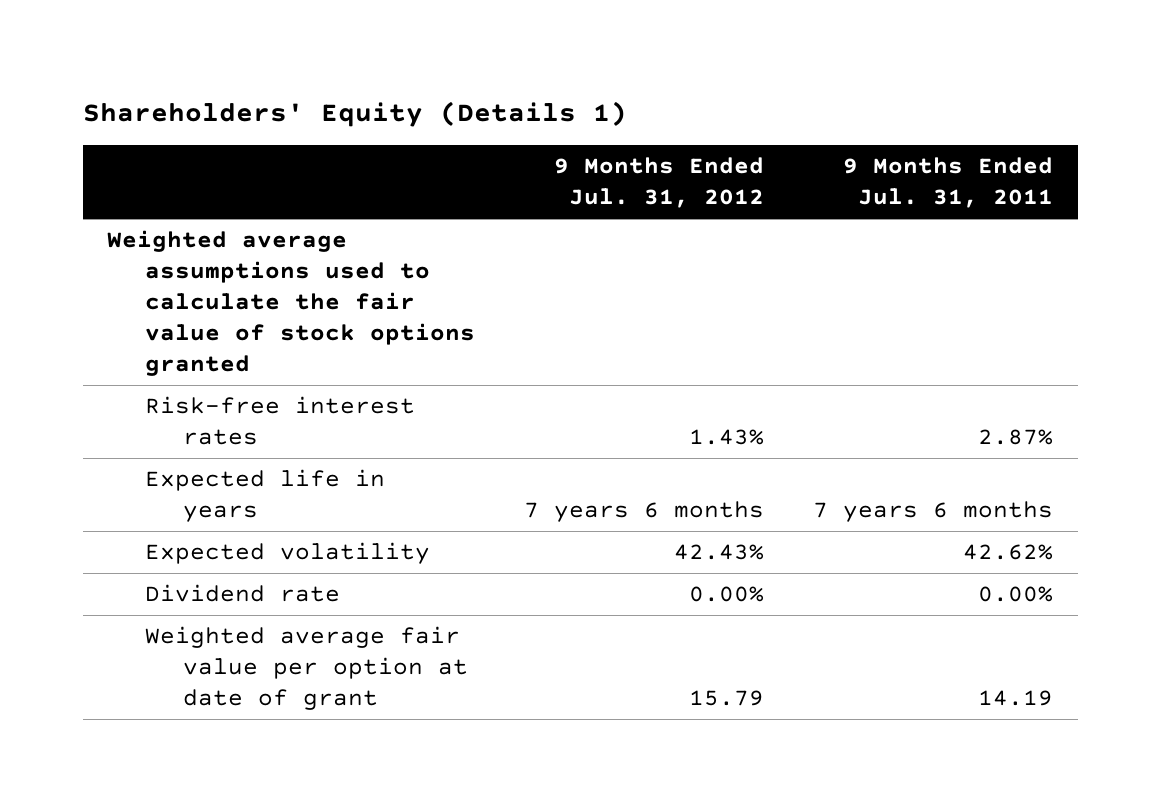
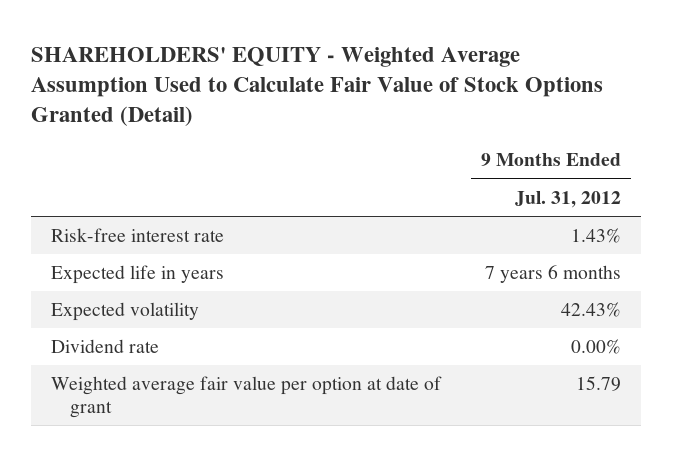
[82,100,627,127] Shareholders' Equity (Details 1) -> [31,46,604,126] SHAREHOLDERS' EQUITY - Weighted Average Assumption Used to Calculate Fair Value of Stock Options Granted (Detail)
[843,157,1054,209] 9 Months Ended Jul. 31, 2011 -> none
[107,230,476,376] Weighted average assumptions used to calculate the fair value of stock options granted -> none
[145,396,416,446] Risk-free interest rates -> [51,228,225,243] Risk-free interest rate

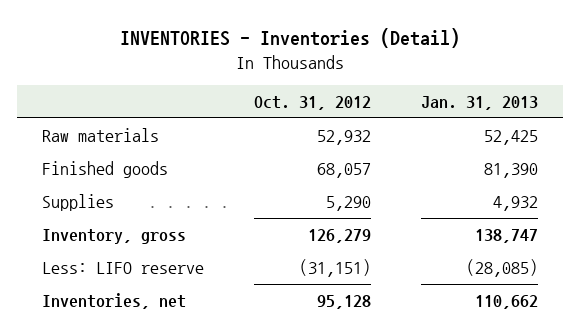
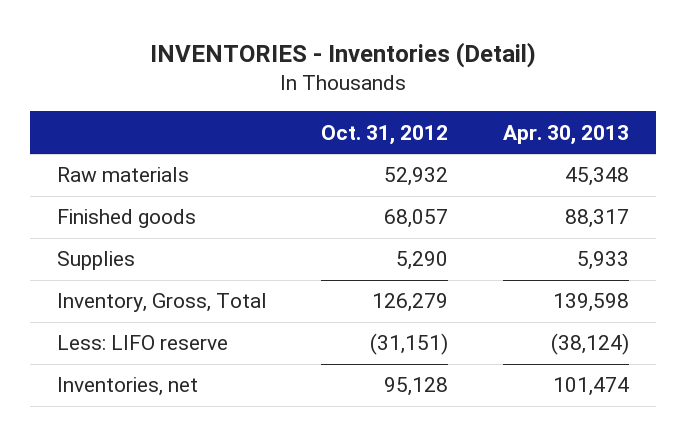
[421,95,539,110] Jan. 31, 2013 -> none
none -> [502,124,629,145] Apr. 30, 2013
[42,228,187,244] Inventory, gross -> [56,293,267,313] Inventory, Gross, Total

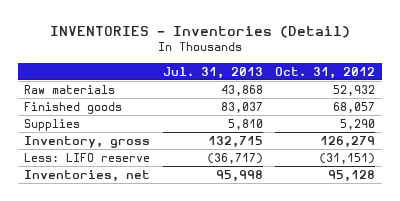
[502,124,629,145] Apr. 30, 2013 -> none
none -> [162,66,263,79] Jul. 31, 2013
[56,293,267,313] Inventory, Gross, Total -> [24,135,151,148] Inventory, gross

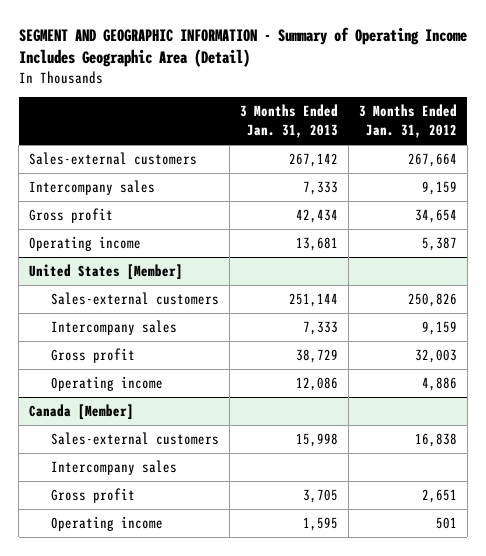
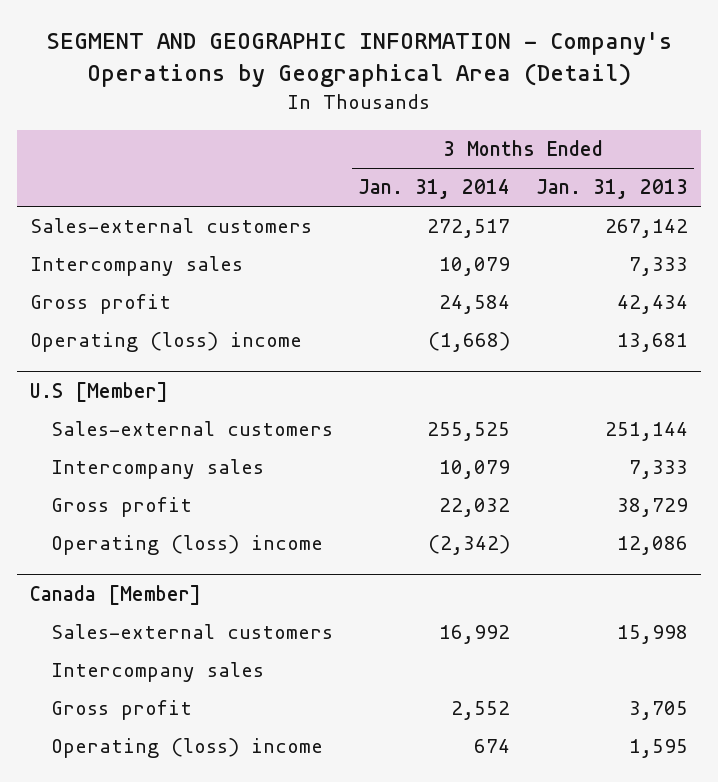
[18,27,467,68] SEGMENT AND GEOGRAPHIC INFORMATION - Summary of Operating Income Includes Geographic Area (Detail) -> [46,32,673,88] SEGMENT AND GEOGRAPHIC INFORMATION - Company's Operations by Geographical Area (Detail)
[359,104,458,139] 3 Months Ended Jan. 31, 2012 -> none
none -> [358,179,511,200] Jan. 31, 2014
[29,264,184,281] United States [Member] -> none
[29,236,142,252] Operating income -> [30,332,303,353] Operating (loss) income
none -> [30,381,169,402] U.S [Member]
[51,376,164,392] Operating income -> [50,535,323,556] Operating (loss) income
[51,516,164,532] Operating income -> [50,738,323,759] Operating (loss) income

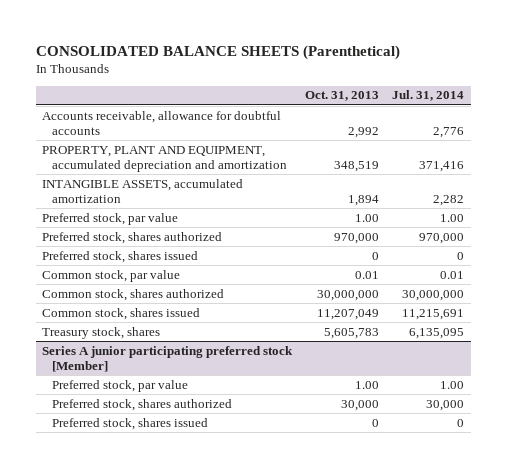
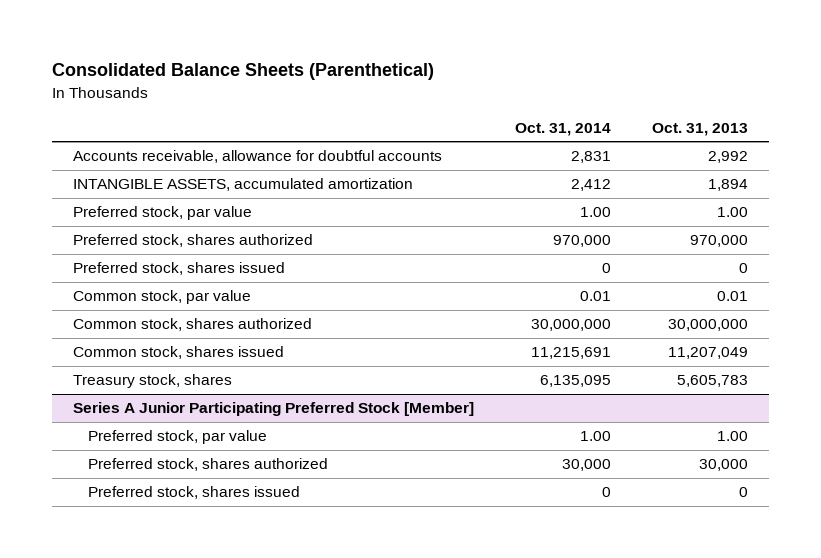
[35,44,400,60] CONSOLIDATED BALANCE SHEETS (Parenthetical) -> [51,63,434,81] Consolidated Balance Sheets (Parenthetical)
[392,90,465,102] Jul. 31, 2014 -> none
none -> [514,122,611,136] Oct. 31, 2014
[42,145,287,172] PROPERTY, PLANT AND EQUIPMENT, accumulated depreciation and amortization -> none
[42,345,294,372] Series A junior participating preferred stock [Member] -> [72,402,474,417] Series A Junior Participating Preferred Stock [Member]

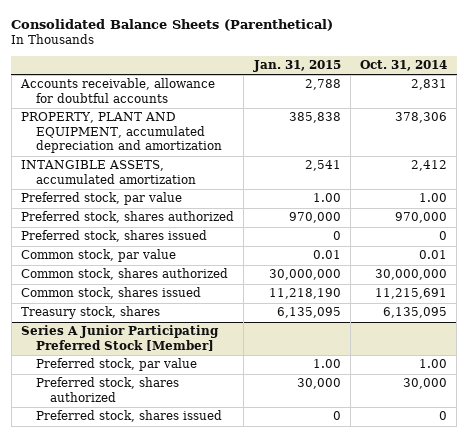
[652,122,749,136] Oct. 31, 2013 -> none
none -> [252,59,341,72] Jan. 31, 2015
none -> [21,112,222,154] PROPERTY, PLANT AND EQUIPMENT, accumulated depreciation and amortization

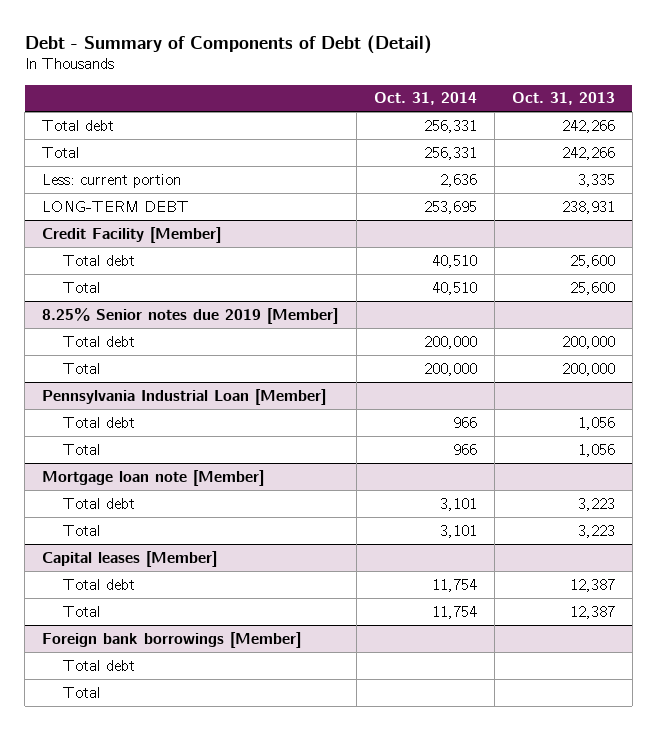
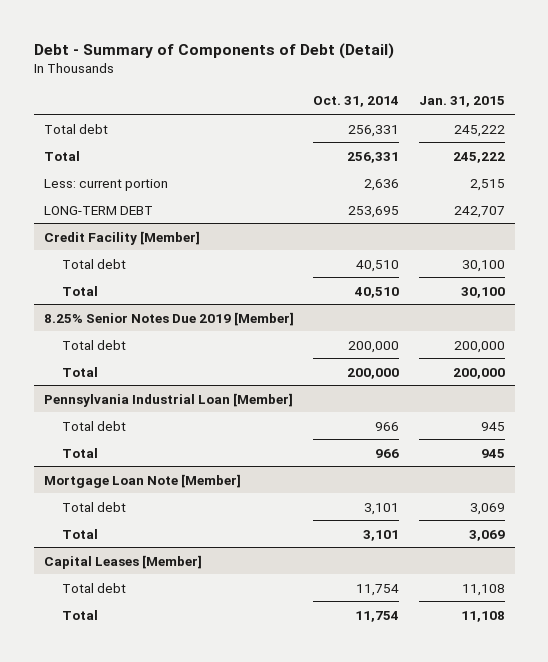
[511,92,615,106] Oct. 31, 2013 -> none
none -> [418,96,505,108] Jan. 31, 2015
[42,307,339,324] 8.25% Senior notes due 2019 [Member] -> [43,311,294,326] 8.25% Senior Notes Due 2019 [Member]
[42,469,265,486] Mortgage loan note [Member] -> [43,473,241,488] Mortgage Loan Note [Member]
[42,550,218,567] Capital leases [Member] -> [43,554,202,569] Capital Leases [Member]
[42,631,302,648] Foreign bank borrowings [Member] -> none
[62,659,135,671] Total debt -> none
[62,686,101,698] Total -> none

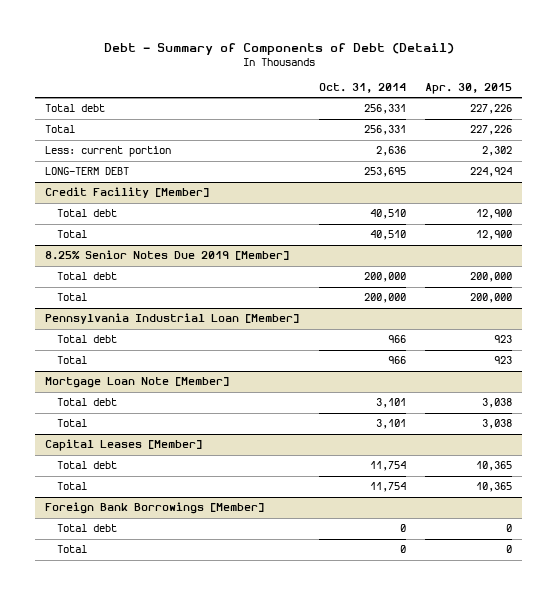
[418,96,505,108] Jan. 31, 2015 -> none
none -> [425,82,513,94] Apr. 30, 2015
none -> [45,502,265,515] Foreign Bank Borrowings [Member]
none -> [57,524,118,533] Total debt
none -> [57,545,88,554] Total

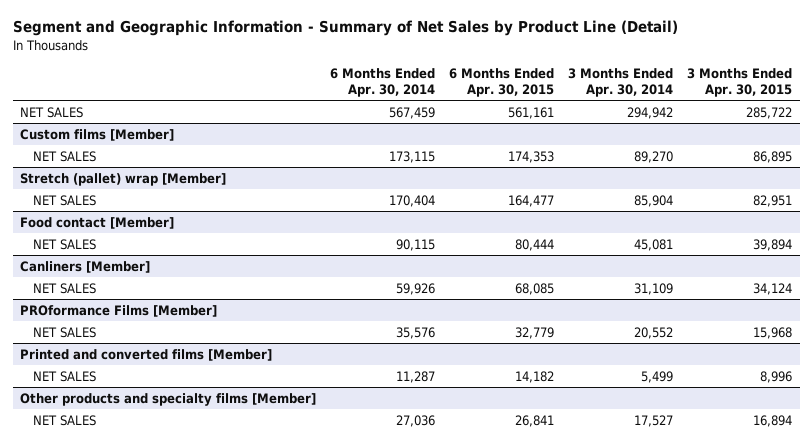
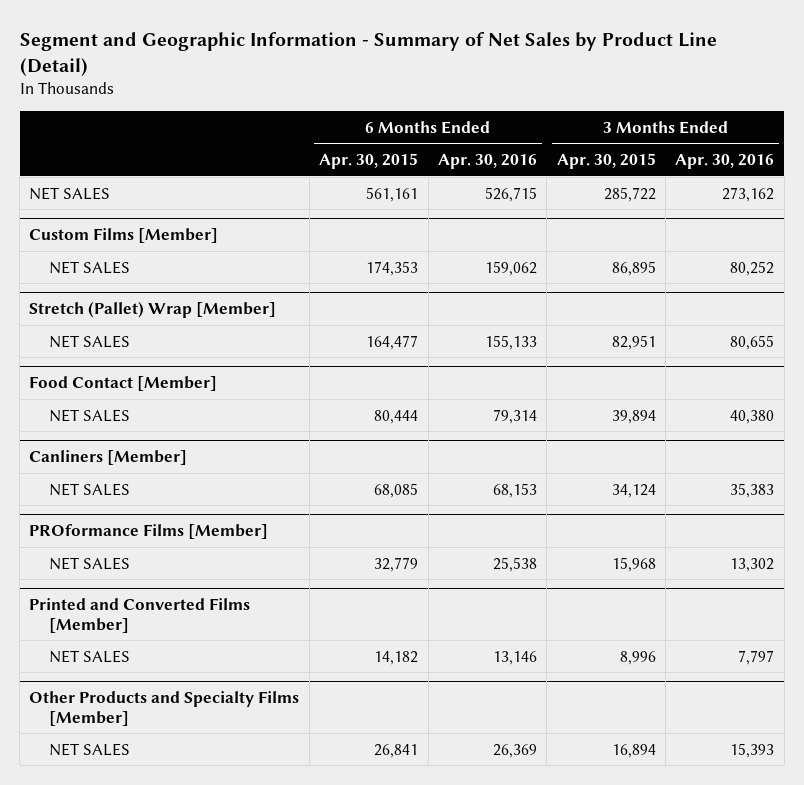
[329,68,435,98] 6 Months Ended Apr. 30, 2014 -> none
[568,68,674,98] 3 Months Ended Apr. 30, 2014 -> none
none -> [437,153,537,169] Apr. 30, 2016
none -> [675,153,775,169] Apr. 30, 2016
[19,128,174,141] Custom films [Member] -> [29,228,219,244] Custom Films [Member]
[19,172,226,186] Stretch (pallet) wrap [Member] -> [29,301,277,319] Stretch (Pallet) Wrap [Member]
[19,216,174,229] Food contact [Member] -> [29,376,218,392] Food Contact [Member]
[19,348,272,361] Printed and converted films [Member] -> [29,598,251,633] Printed and Converted Films [Member]
[19,392,316,406] Other products and specialty films [Member] -> [29,691,300,726] Other Products and Specialty Films [Member]

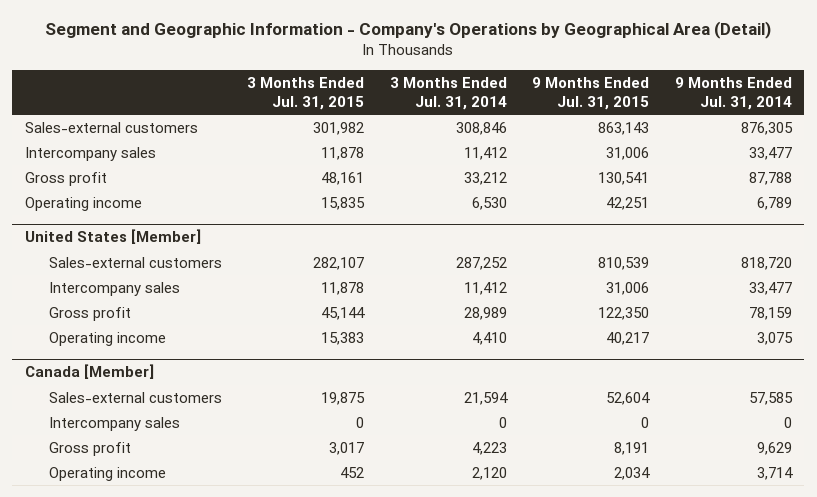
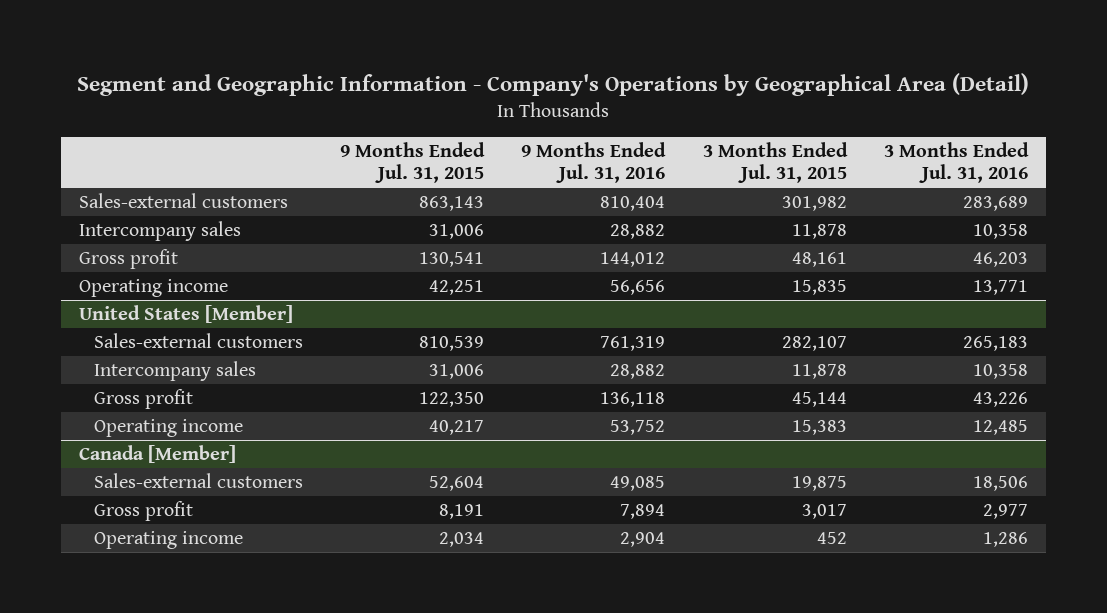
[389,77,507,110] 3 Months Ended Jul. 31, 2014 -> none
[674,77,792,110] 9 Months Ended Jul. 31, 2014 -> none
none -> [521,141,667,184] 9 Months Ended Jul. 31, 2016
none -> [883,141,1029,184] 3 Months Ended Jul. 31, 2016
[48,416,180,431] Intercompany sales -> none

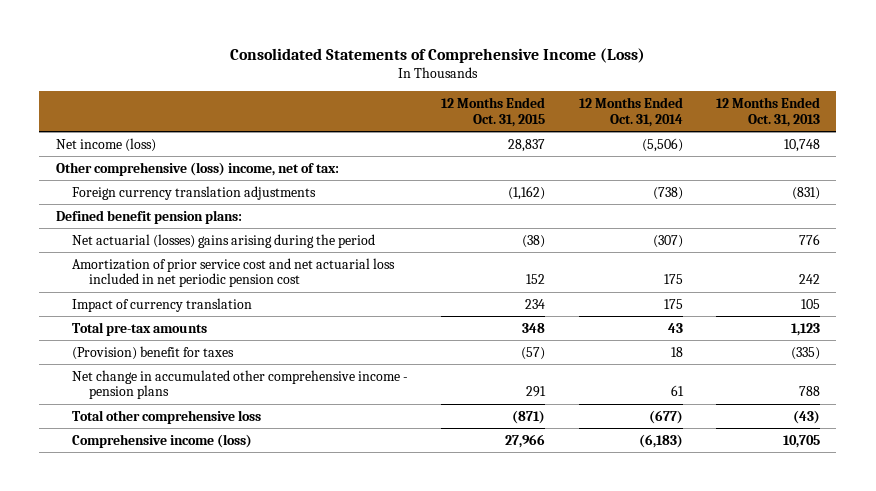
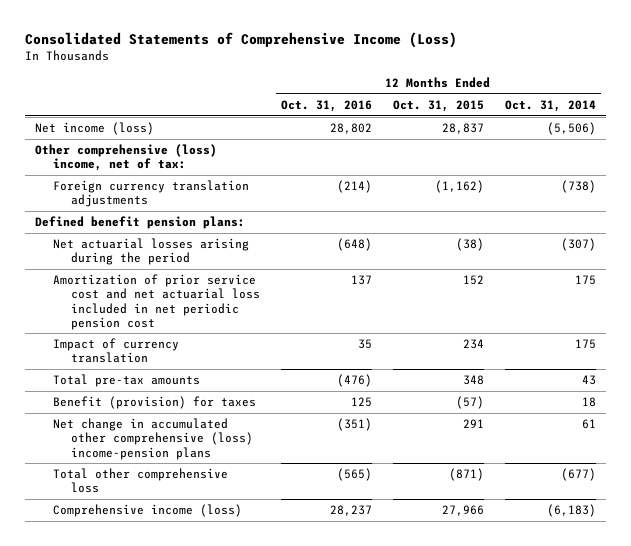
[715,97,820,127] 12 Months Ended Oct. 31, 2013 -> none
none -> [281,99,373,112] Oct. 31, 2016
[72,233,376,248] Net actuarial (losses) gains arising during the period -> [53,238,250,266] Net actuarial losses arising during the period
[72,345,235,360] (Provision) benefit for taxes -> [53,396,257,410] Benefit (provision) for taxes
[72,369,409,400] Net change in accumulated other comprehensive income - pension plans -> [53,418,254,460] Net change in accumulated other comprehensive (loss) income-pension plans

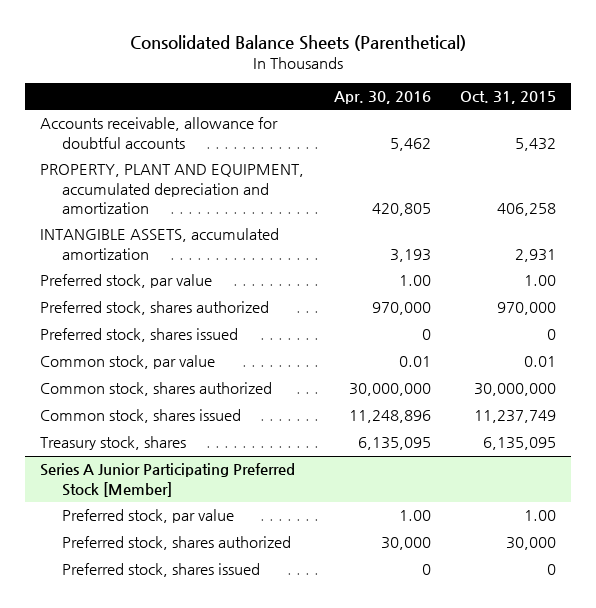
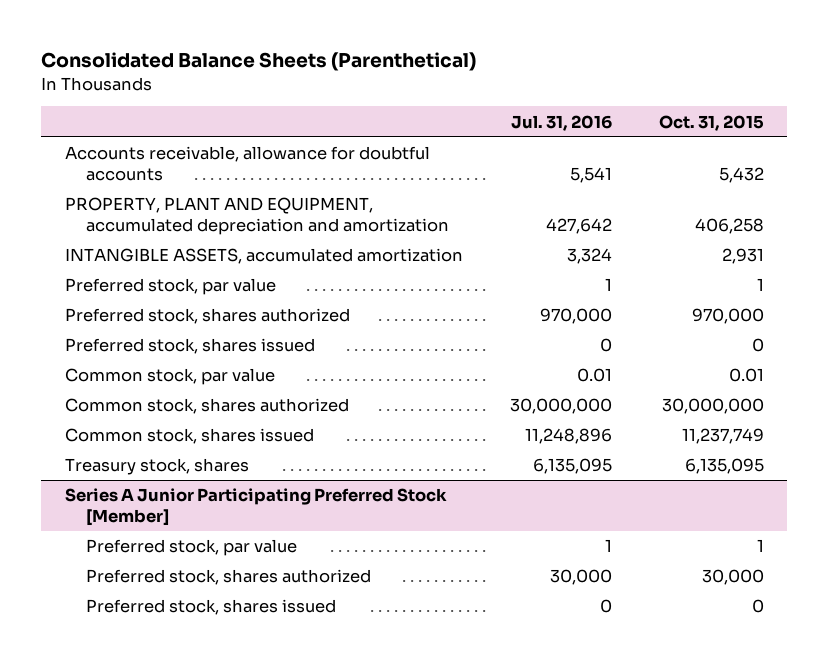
[333,91,431,105] Apr. 30, 2016 -> none
none -> [510,114,612,131] Jul. 31, 2016
[524,275,557,287] 1.00 -> [756,278,764,292] 1
[524,510,557,522] 1.00 -> [756,539,764,553] 1

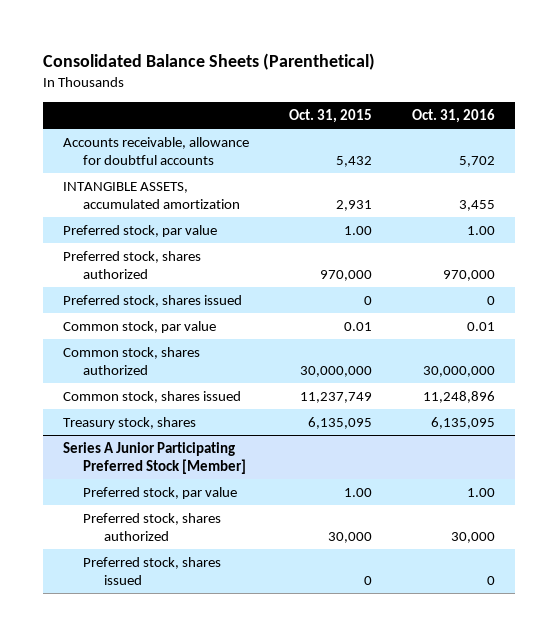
[510,114,612,131] Jul. 31, 2016 -> none
none -> [412,109,496,124] Oct. 31, 2016
[64,197,450,236] PROPERTY, PLANT AND EQUIPMENT, accumulated depreciation and amortization -> none
[756,278,764,292] 1 -> [344,225,373,235] 1.00
[756,539,764,553] 1 -> [344,487,373,497] 1.00

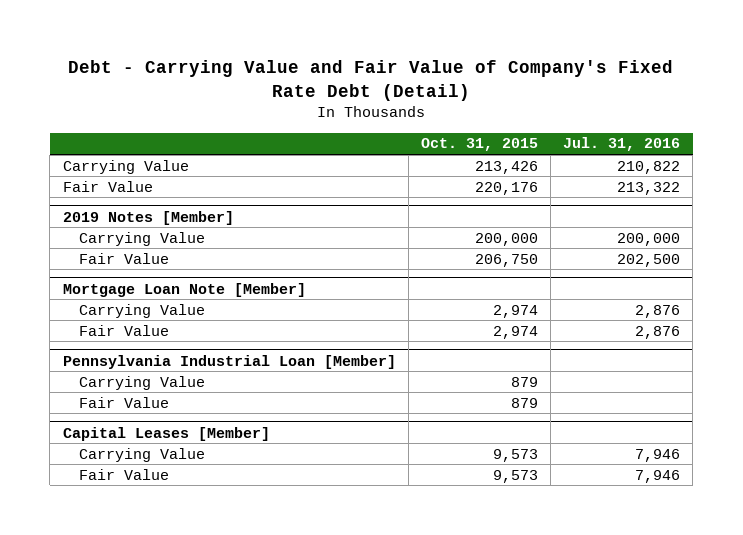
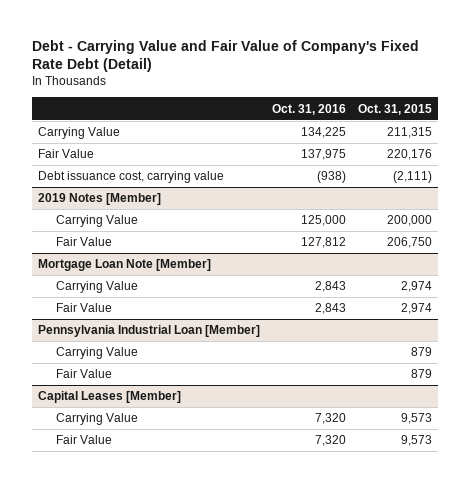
[563,137,681,152] Jul. 31, 2016 -> none
none -> [272,103,347,115] Oct. 31, 2016
[474,160,538,174] 213,426 -> [387,127,433,139] 211,315
none -> [37,171,224,184] Debt issuance cost, carrying value

